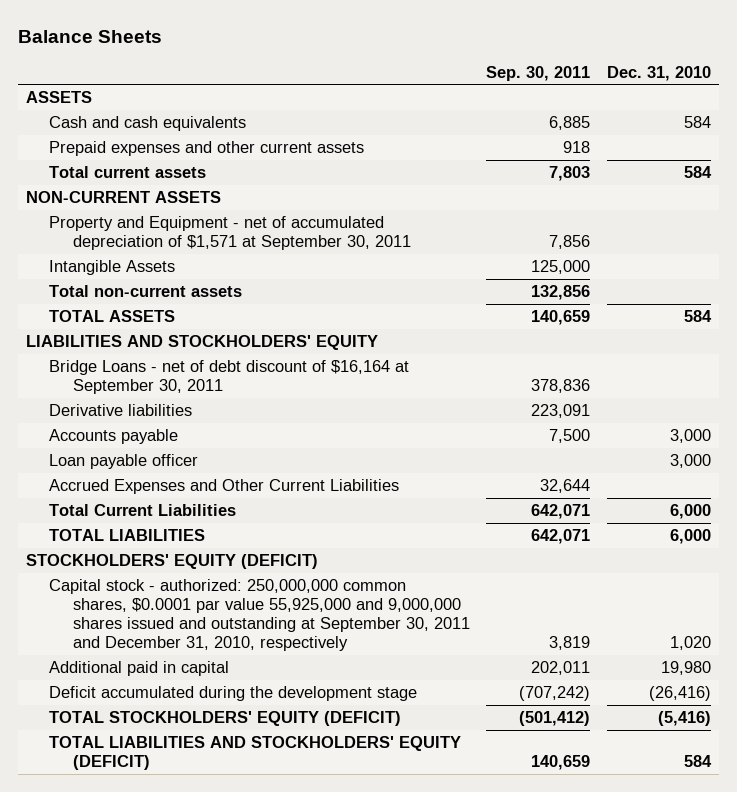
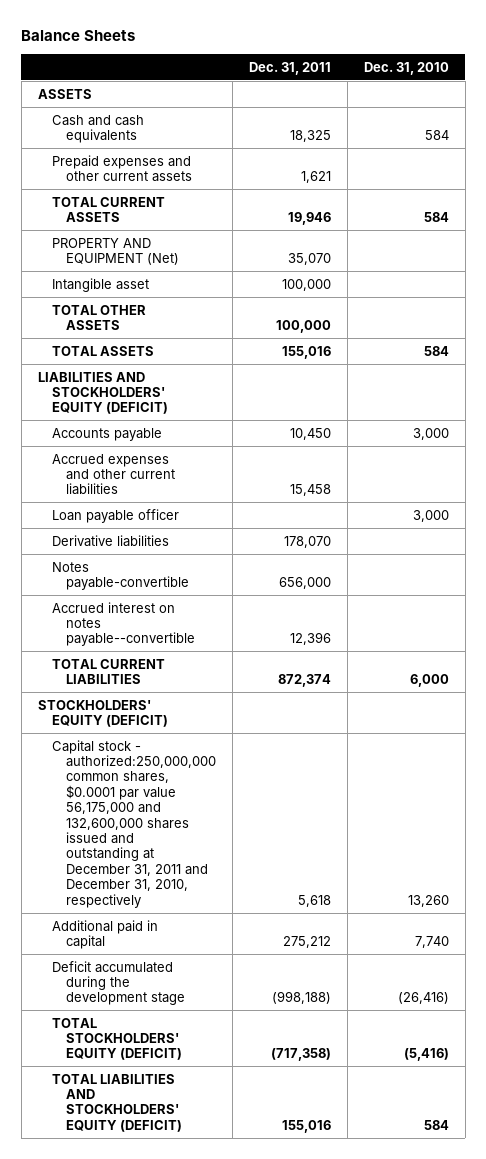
[486,65,591,81] Sep. 30, 2011 -> none
none -> [248,61,331,75] Dec. 31, 2011
[25,190,221,203] NON-CURRENT ASSETS -> none
[49,284,243,297] Total non-current assets -> none
[49,165,207,178] Total current assets -> [51,196,165,222] TOTAL CURRENT ASSETS
[49,215,411,251] Property and Equipment - net of accumulated depreciation of $1,571 at September 30, 2011 -> [51,237,179,265] PROPERTY AND EQUIPMENT (Net)
[49,259,176,275] Intangible Assets -> [51,277,149,292] Intangible asset
none -> [51,304,146,330] TOTAL OTHER ASSETS
[49,359,410,395] Bridge Loans - net of debt discount of $16,164 at September 30, 2011 -> none
[25,334,378,350] LIABILITIES AND STOCKHOLDERS' EQUITY -> [37,371,168,415] LIABILITIES AND STOCKHOLDERS' EQUITY (DEFICIT)
none -> [51,453,175,496] Accrued expenses and other current liabilities
[49,478,400,494] Accrued Expenses and Other Current Liabilities -> none
[49,528,206,541] TOTAL LIABILITIES -> none
[49,403,193,416] Derivative liabilities -> [51,534,169,547] Derivative liabilities
none -> [51,561,189,590] Notes payable-convertible
none -> [51,601,195,647] Accrued interest on notes payable--convertible
[49,503,237,516] Total Current Liabilities -> [51,658,165,684] TOTAL CURRENT LIABILITIES
[49,578,470,652] Capital stock - authorized: 250,000,000 common shares, $0.0001 par value 55,925,000 and 9,000,000 shares issued and outstanding at September 30, 2011 and December 31, 2010, respectively -> [51,739,216,908] Capital stock - authorized:250,000,000 common shares, $0.0001 par value 56,175,000 and 132,600,000 shares issued and outstanding at December 31, 2011 and December 31, 2010, respectively
[669,636,711,651] 1,020 -> [407,894,449,907] 13,260
[660,660,711,675] 19,980 -> [414,935,449,948] 7,740

